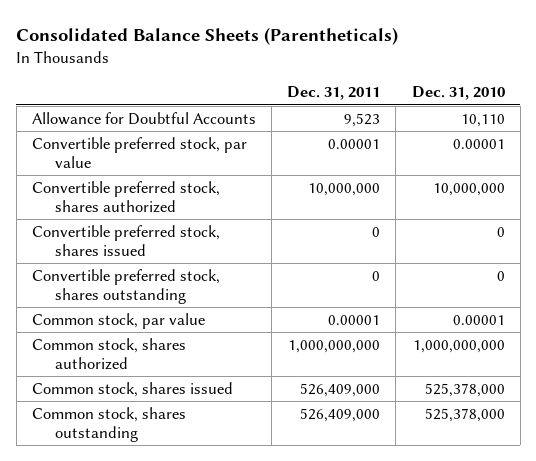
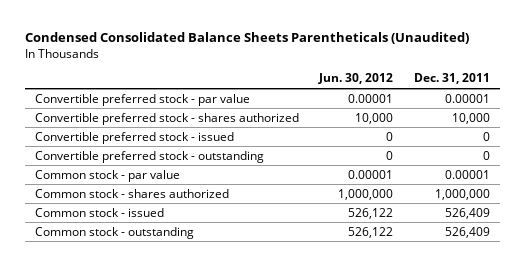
[16,27,399,46] Consolidated Balance Sheets (Parentheticals) -> [24,32,469,45] Condensed Consolidated Balance Sheets Parentheticals (Unaudited)
[411,86,505,101] Dec. 31, 2010 -> none
none -> [318,73,394,85] Jun. 30, 2012
[31,111,256,125] Allowance for Doubtful Accounts -> none
[31,136,247,169] Convertible preferred stock, par value -> [34,93,250,106] Convertible preferred stock - par value
[31,180,220,214] Convertible preferred stock, shares authorized -> [34,112,299,125] Convertible preferred stock - shares authorized
[308,182,381,196] 10,000,000 -> [451,112,490,124] 10,000
[31,224,220,257] Convertible preferred stock, shares issued -> [34,131,234,144] Convertible preferred stock - issued
[31,268,220,305] Convertible preferred stock, shares outstanding -> [34,150,264,163] Convertible preferred stock - outstanding
[31,312,205,329] Common stock, par value -> [34,169,180,182] Common stock - par value
[31,337,186,371] Common stock, shares authorized -> [34,188,229,198] Common stock - shares authorized
[288,339,381,353] 1,000,000,000 -> [434,188,490,200] 1,000,000
[31,381,233,397] Common stock, shares issued -> [34,207,164,217] Common stock - issued
[300,382,381,397] 526,409,000 -> [444,207,490,219] 526,409
[31,406,186,443] Common stock, shares outstanding -> [34,226,194,239] Common stock - outstanding
[300,407,381,422] 526,409,000 -> [444,226,490,238] 526,409

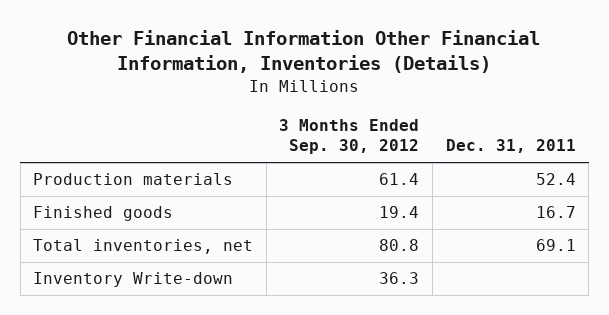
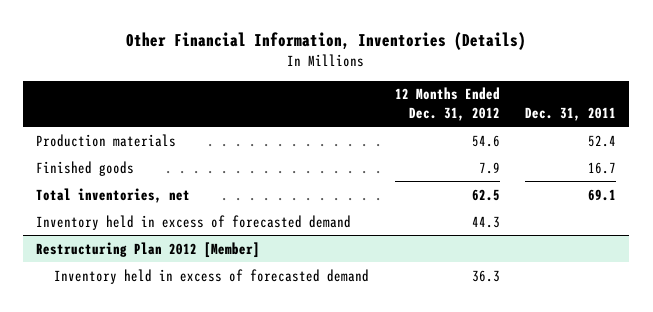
[67,30,541,74] Other Financial Information Other Financial Information, Inventories (Details) -> [126,32,527,51] Other Financial Information, Inventories (Details)
[279,118,420,155] 3 Months Ended Sep. 30, 2012 -> none
none -> [394,87,500,121] 12 Months Ended Dec. 31, 2012
[33,272,234,288] Inventory Write-down -> [36,214,352,230] Inventory held in excess of forecasted demand
none -> [36,241,261,258] Restructuring Plan 2012 [Member]
none -> [53,268,369,284] Inventory held in excess of forecasted demand

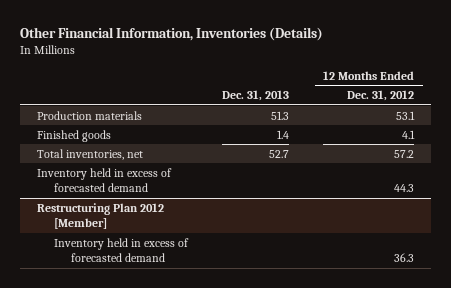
[525,106,617,121] Dec. 31, 2011 -> none
none -> [222,90,290,102] Dec. 31, 2013
[471,134,500,147] 54.6 -> [396,110,416,120] 53.1
[478,161,500,174] 7.9 -> [402,129,416,139] 4.1
[471,188,500,201] 62.5 -> [394,149,415,158] 57.2

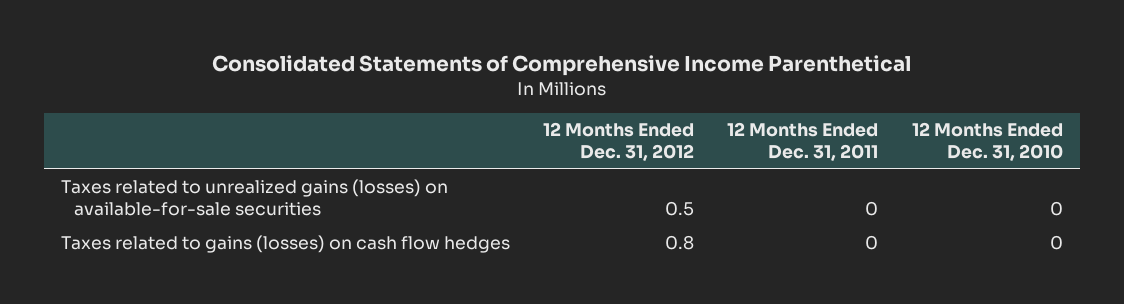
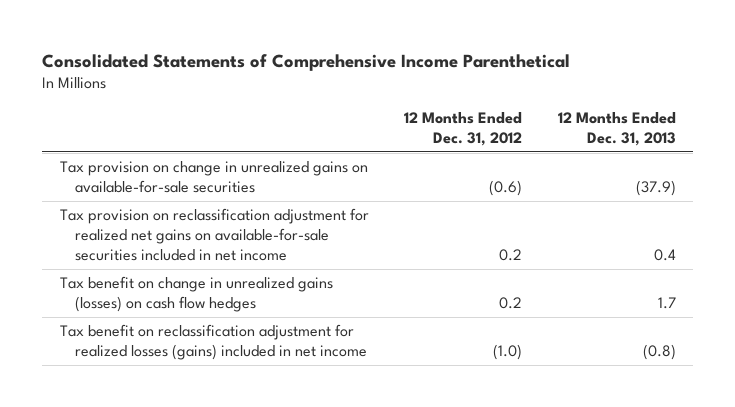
[727,122,879,162] 12 Months Ended Dec. 31, 2011 -> none
[911,122,1063,162] 12 Months Ended Dec. 31, 2010 -> none
none -> [557,112,676,147] 12 Months Ended Dec. 31, 2013
[60,179,448,217] Taxes related to unrealized gains (losses) on available-for-sale securities -> [59,161,368,194] Tax provision on change in unrealized gains on available-for-sale securities
[665,201,695,217] 0.5 -> [489,180,523,197] (0.6)
none -> [59,208,369,261] Tax provision on reclassification adjustment for realized net gains on available-for-sale securities included in net income
[60,235,510,254] Taxes related to gains (losses) on cash flow hedges -> [59,276,333,313] Tax benefit on change in unrealized gains (losses) on cash flow hedges
[665,235,695,251] 0.8 -> [499,297,523,310] 0.2
none -> [59,324,367,361] Tax benefit on reclassification adjustment for realized losses (gains) included in net income

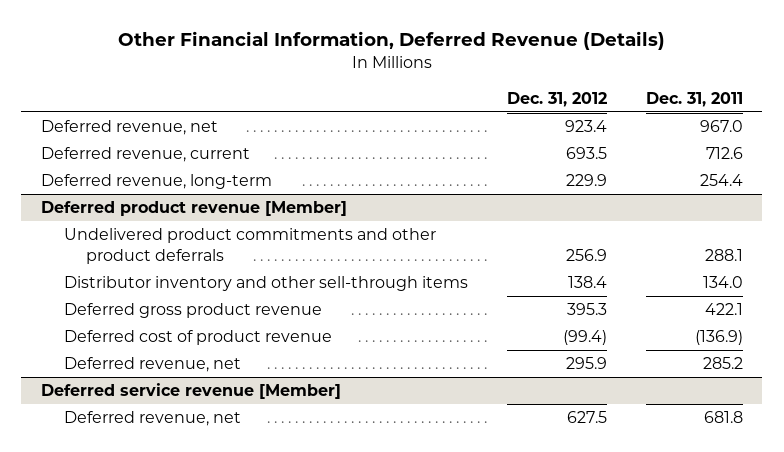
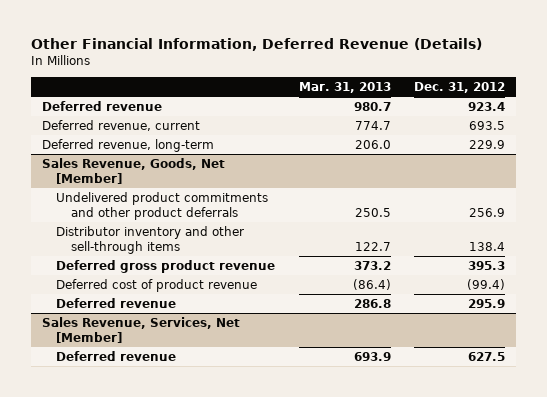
[645,91,743,107] Dec. 31, 2011 -> none
none -> [298,82,391,94] Mar. 31, 2013
[40,120,218,136] Deferred revenue, net -> [42,100,163,111] Deferred revenue
[40,201,347,217] Deferred product revenue [Member] -> none
none -> [42,157,226,185] Sales Revenue, Goods, Net [Member]
[40,383,341,400] Deferred service revenue [Member] -> none
[63,357,241,373] Deferred revenue, net -> [56,297,177,308] Deferred revenue
none -> [42,316,241,344] Sales Revenue, Services, Net [Member]
[63,411,241,427] Deferred revenue, net -> [56,350,177,361] Deferred revenue

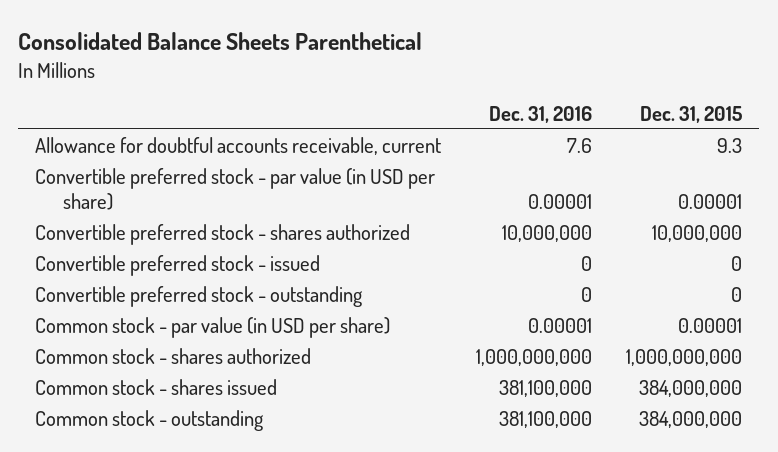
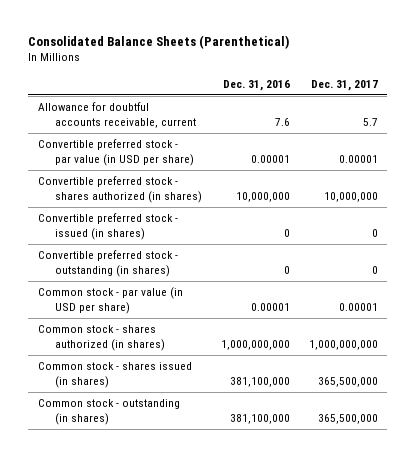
[18,31,423,50] Consolidated Balance Sheets Parenthetical -> [28,34,290,49] Consolidated Balance Sheets (Parenthetical)
[640,105,743,123] Dec. 31, 2015 -> none
none -> [310,79,378,91] Dec. 31, 2017
[35,223,411,245] Convertible preferred stock - shares authorized -> [37,176,202,203] Convertible preferred stock - shares authorized (in shares)
[35,254,321,276] Convertible preferred stock - issued -> [37,213,178,240] Convertible preferred stock - issued (in shares)
[35,285,364,307] Convertible preferred stock - outstanding -> [37,250,178,277] Convertible preferred stock - outstanding (in shares)
[35,347,312,364] Common stock - shares authorized -> [37,325,165,351] Common stock - shares authorized (in shares)
[35,378,278,395] Common stock - shares issued -> [37,362,192,388] Common stock - shares issued (in shares)
[35,409,265,431] Common stock - outstanding -> [37,399,180,425] Common stock - outstanding (in shares)

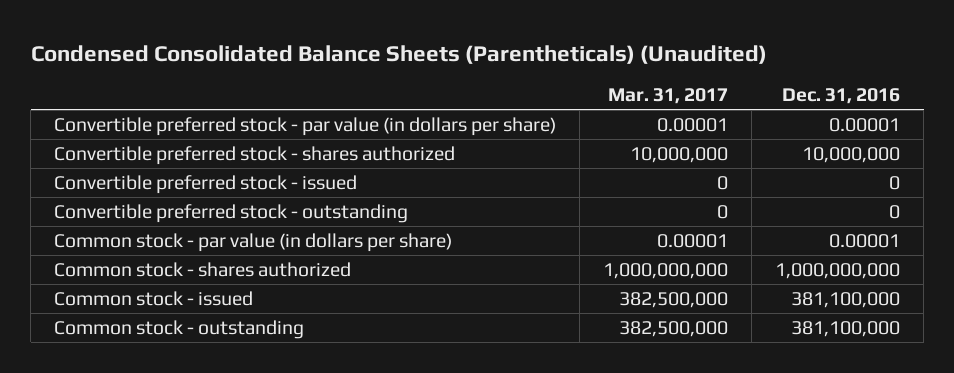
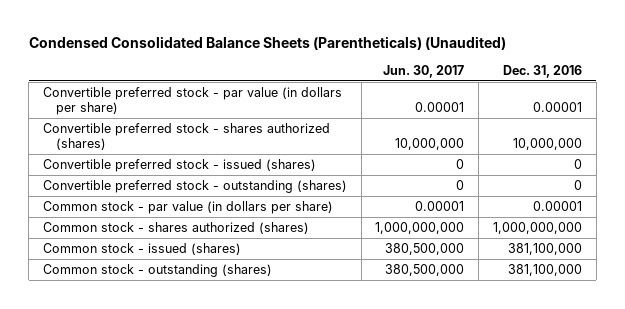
[608,88,729,105] Mar. 31, 2017 -> none
none -> [383,64,465,78] Jun. 30, 2017
[54,145,456,165] Convertible preferred stock - shares authorized -> [42,122,330,150] Convertible preferred stock - shares authorized (shares)
[54,174,358,194] Convertible preferred stock - issued -> [42,158,316,172] Convertible preferred stock - issued (shares)
[54,203,409,223] Convertible preferred stock - outstanding -> [42,179,347,193] Convertible preferred stock - outstanding (shares)
[54,261,352,277] Common stock - shares authorized -> [42,221,309,234] Common stock - shares authorized (shares)
[54,290,254,306] Common stock - issued -> [42,242,241,255] Common stock - issued (shares)
[54,319,305,339] Common stock - outstanding -> [42,263,272,277] Common stock - outstanding (shares)

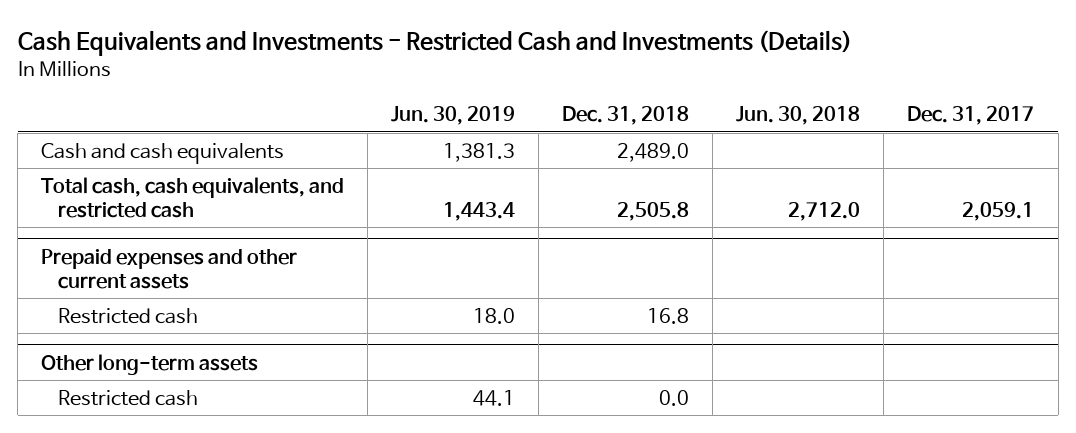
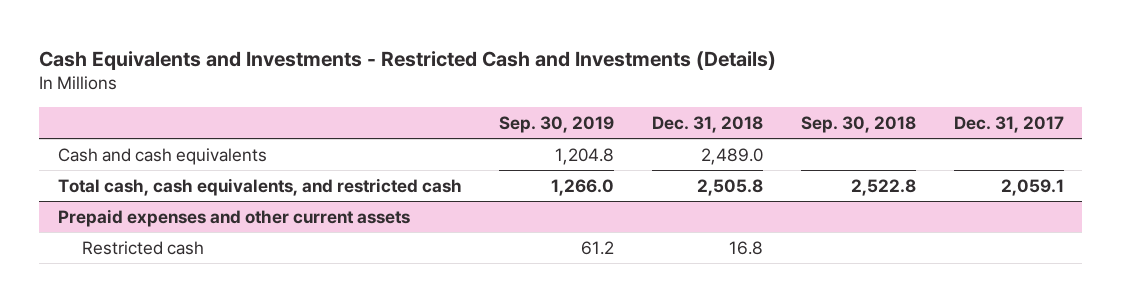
[391,106,516,126] Jun. 30, 2019 -> none
[736,106,861,126] Jun. 30, 2018 -> none
none -> [499,115,615,133] Sep. 30, 2019
none -> [800,115,916,133] Sep. 30, 2018
[41,353,259,375] Other long-term assets -> none
[58,389,199,406] Restricted cash -> none

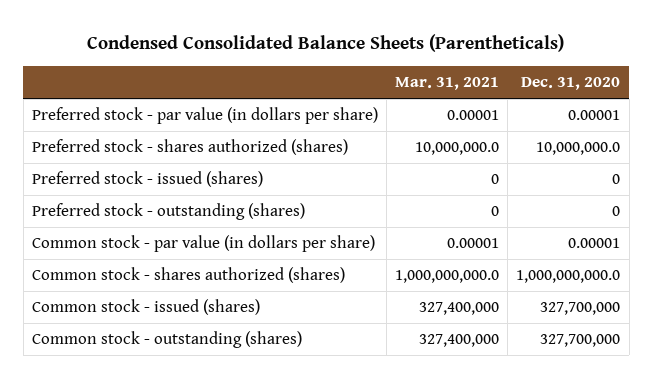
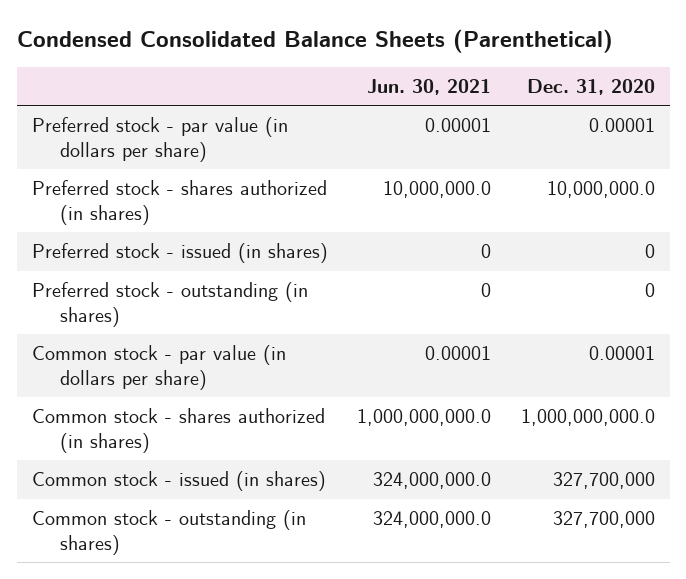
[87,34,565,53] Condensed Consolidated Balance Sheets (Parentheticals) -> [16,29,613,54] Condensed Consolidated Balance Sheets (Parenthetical)
[395,77,500,91] Mar. 31, 2021 -> none
none -> [367,78,492,95] Jun. 30, 2021
[32,139,349,156] Preferred stock - shares authorized (shares) -> [31,180,327,225] Preferred stock - shares authorized (in shares)
[32,171,264,188] Preferred stock - issued (shares) -> [31,243,328,264] Preferred stock - issued (in shares)
[32,203,306,221] Preferred stock - outstanding (shares) -> [31,282,308,327] Preferred stock - outstanding (in shares)
[32,267,346,284] Common stock - shares authorized (shares) -> [31,408,325,453] Common stock - shares authorized (in shares)
[32,299,261,316] Common stock - issued (shares) -> [31,471,326,492] Common stock - issued (in shares)
[32,331,303,349] Common stock - outstanding (shares) -> [31,510,306,555] Common stock - outstanding (in shares)

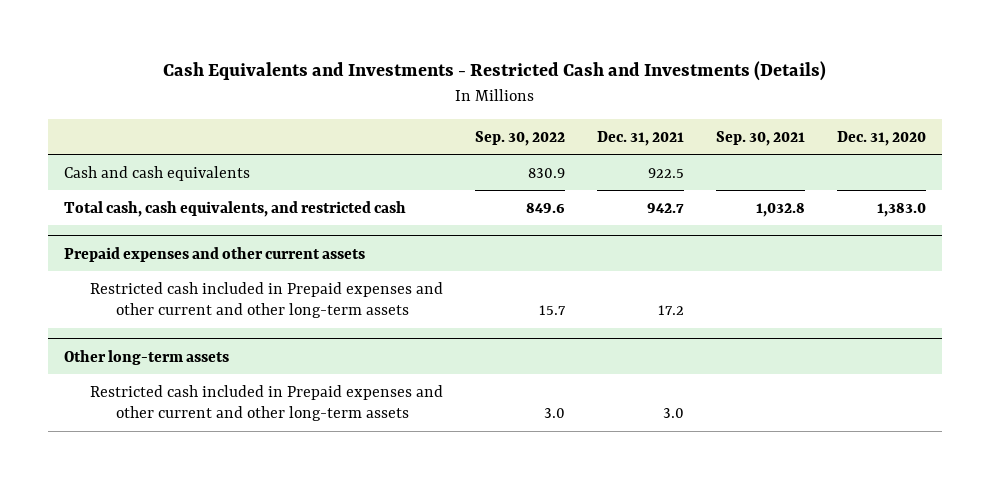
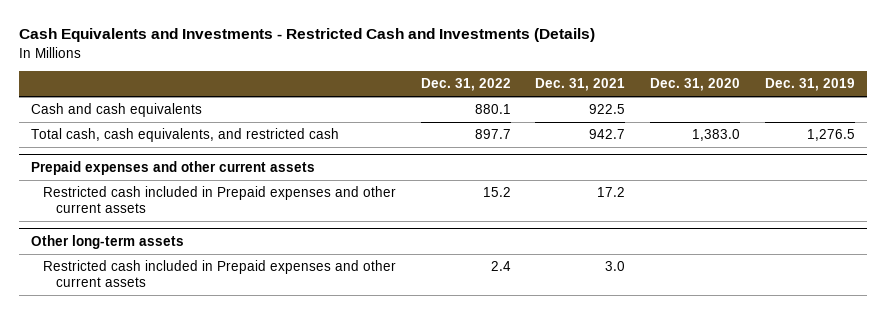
[474,130,565,146] Sep. 30, 2022 -> none
[715,130,805,146] Sep. 30, 2021 -> none
none -> [420,78,511,92] Dec. 31, 2022
none -> [764,78,855,92] Dec. 31, 2019
[89,281,443,319] Restricted cash included in Prepaid expenses and other current and other long-term assets -> [43,186,397,213] Restricted cash included in Prepaid expenses and other current assets
[89,384,443,422] Restricted cash included in Prepaid expenses and other current and other long-term assets -> [43,260,397,287] Restricted cash included in Prepaid expenses and other current assets

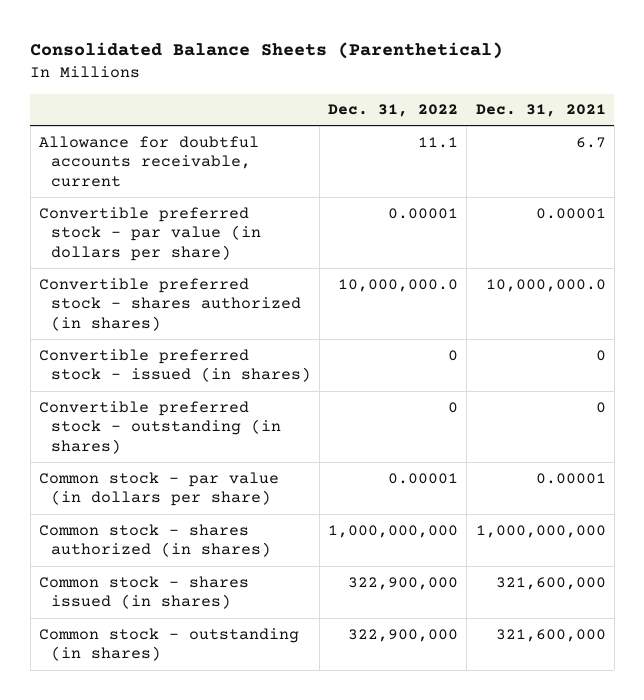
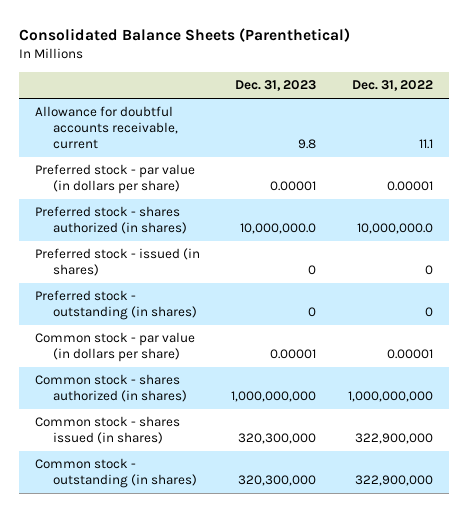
[475,104,606,118] Dec. 31, 2021 -> none
none -> [235,80,317,92] Dec. 31, 2023
[38,206,261,262] Convertible preferred stock - par value (in dollars per share) -> [35,164,196,194] Preferred stock - par value (in dollars per share)
[38,277,301,332] Convertible preferred stock - shares authorized (in shares) -> [35,206,188,234] Preferred stock - shares authorized (in shares)
[38,348,311,383] Convertible preferred stock - issued (in shares) -> [35,248,201,276] Preferred stock - issued (in shares)
[38,400,281,455] Convertible preferred stock - outstanding (in shares) -> [35,290,198,320] Preferred stock - outstanding (in shares)

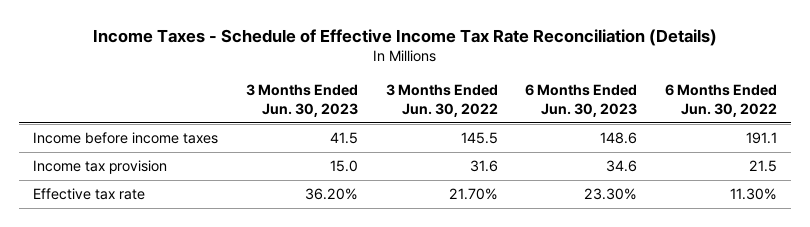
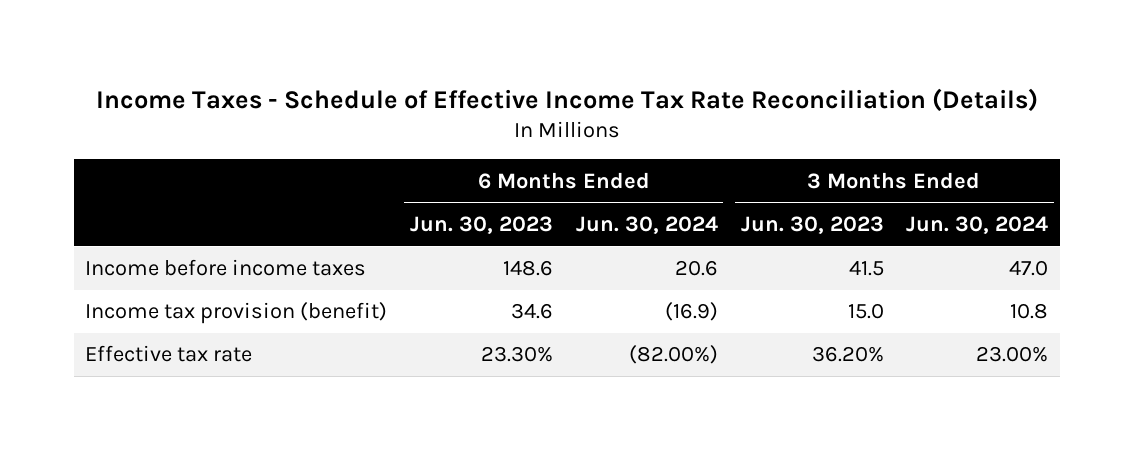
[385,84,498,117] 3 Months Ended Jun. 30, 2022 -> none
[665,84,778,117] 6 Months Ended Jun. 30, 2022 -> none
none -> [575,216,718,235] Jun. 30, 2024
none -> [906,216,1049,235] Jun. 30, 2024
[33,160,168,175] Income tax provision -> [85,302,388,325] Income tax provision (benefit)

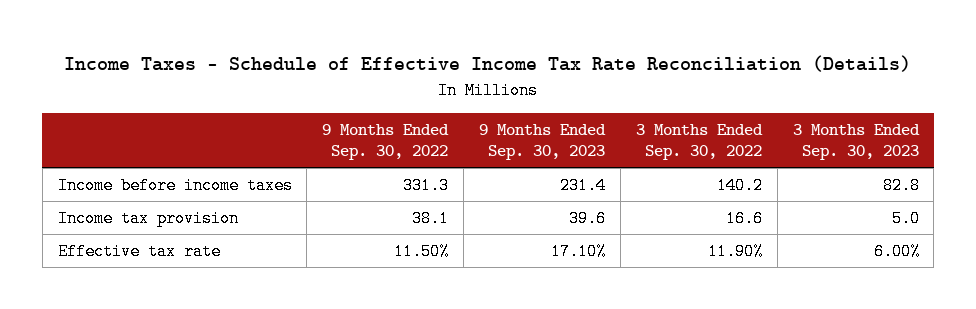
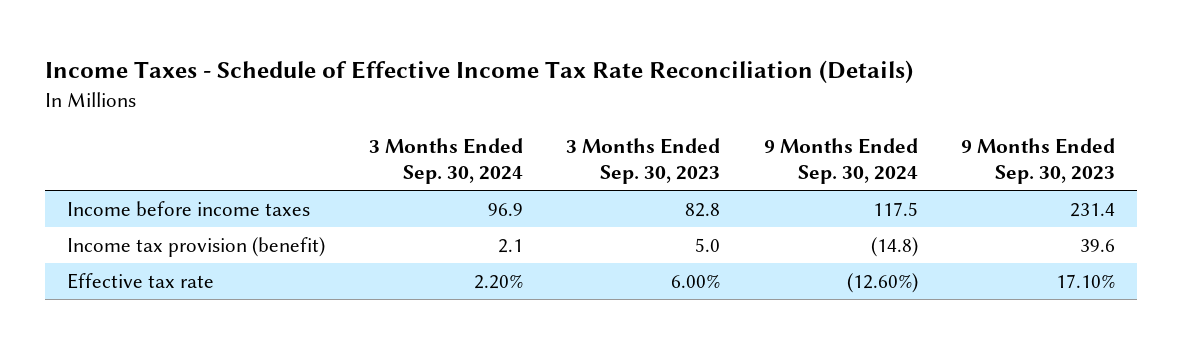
[322,123,450,161] 9 Months Ended Sep. 30, 2022 -> none
[635,123,763,161] 3 Months Ended Sep. 30, 2022 -> none
none -> [368,138,523,184] 3 Months Ended Sep. 30, 2024
none -> [763,138,918,184] 9 Months Ended Sep. 30, 2024
[57,210,239,228] Income tax provision -> [67,237,326,258] Income tax provision (benefit)

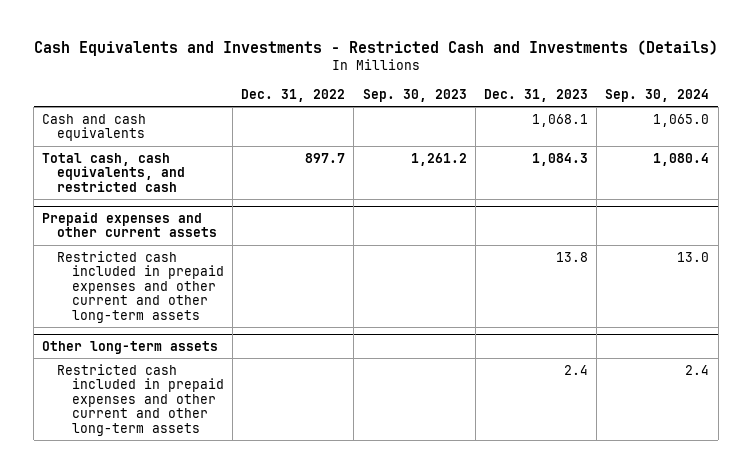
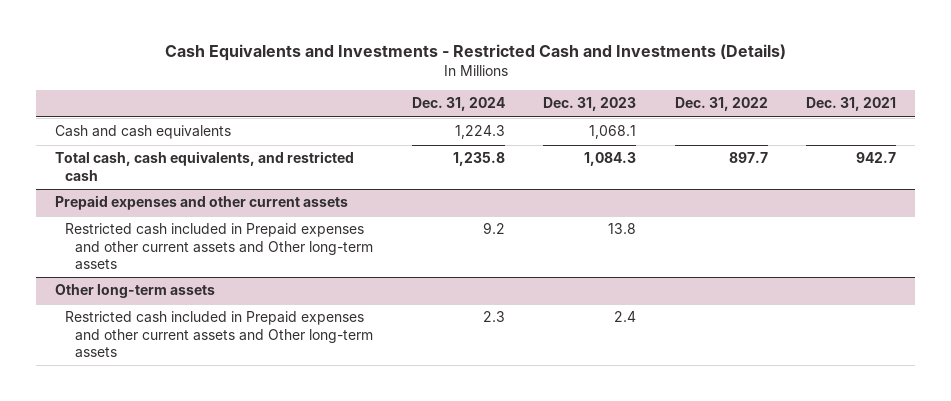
[362,88,467,102] Sep. 30, 2023 -> none
[605,88,710,102] Sep. 30, 2024 -> none
none -> [411,97,505,112] Dec. 31, 2024
none -> [806,97,897,112] Dec. 31, 2021
[57,250,224,323] Restricted cash included in prepaid expenses and other current and other long-term assets -> [65,223,374,271] Restricted cash included in Prepaid expenses and other current assets and Other long-term assets
[57,363,224,436] Restricted cash included in prepaid expenses and other current and other long-term assets -> [65,311,374,359] Restricted cash included in Prepaid expenses and other current assets and Other long-term assets

